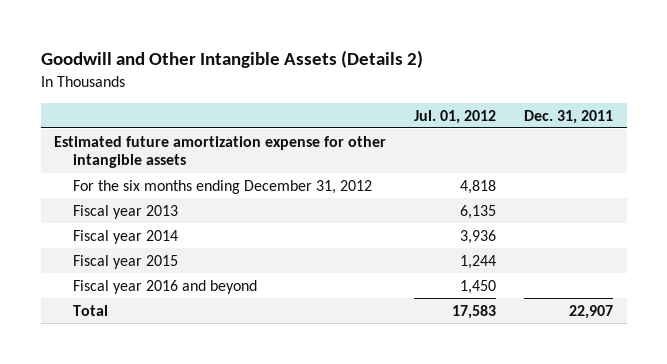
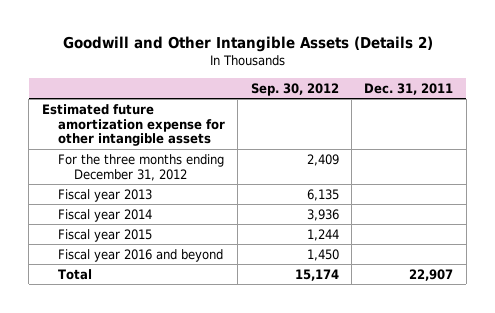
[414,109,497,124] Jul. 01, 2012 -> none
none -> [250,82,339,96] Sep. 30, 2012
[72,179,372,194] For the six months ending December 31, 2012 -> [57,153,224,181] For the three months ending December 31, 2012

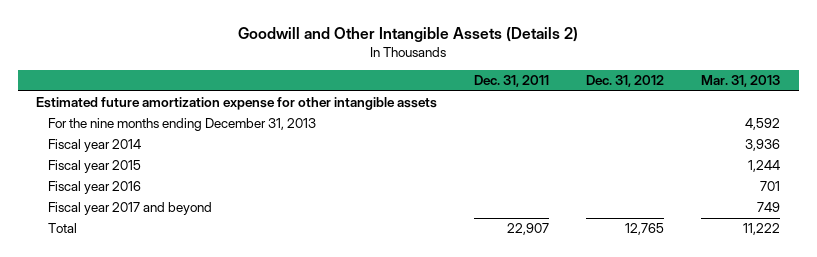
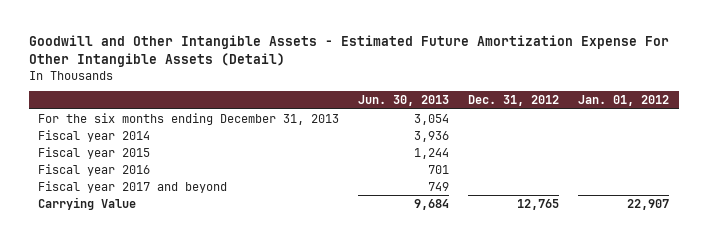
[238,26,579,42] Goodwill and Other Intangible Assets (Details 2) -> [28,35,669,68] Goodwill and Other Intangible Assets - Estimated Future Amortization Expense For Other Intangible Assets (Detail)
[474,75,550,88] Dec. 31, 2011 -> none
[701,75,781,88] Mar. 31, 2013 -> none
none -> [358,95,450,107] Jun. 30, 2013
none -> [578,95,670,107] Jan. 01, 2012
[36,97,438,111] Estimated future amortization expense for other intangible assets -> none
[47,118,316,132] For the nine months ending December 31, 2013 -> [38,112,340,125] For the six months ending December 31, 2013
[47,223,77,234] Total -> [38,196,137,210] Carrying Value

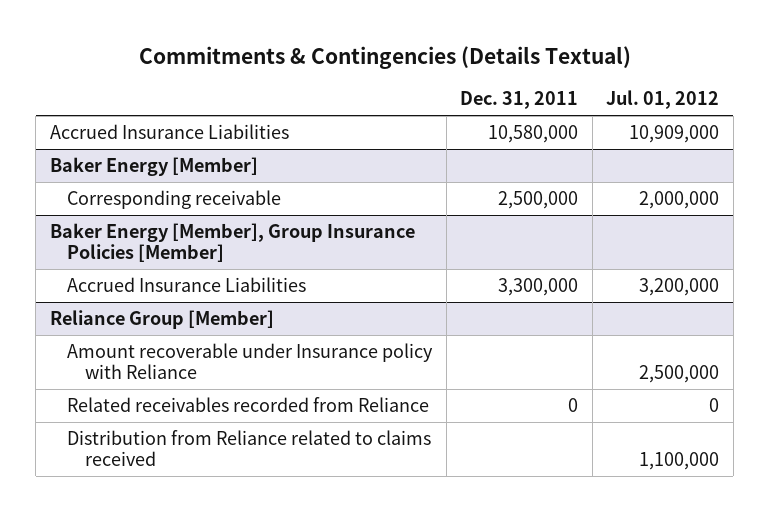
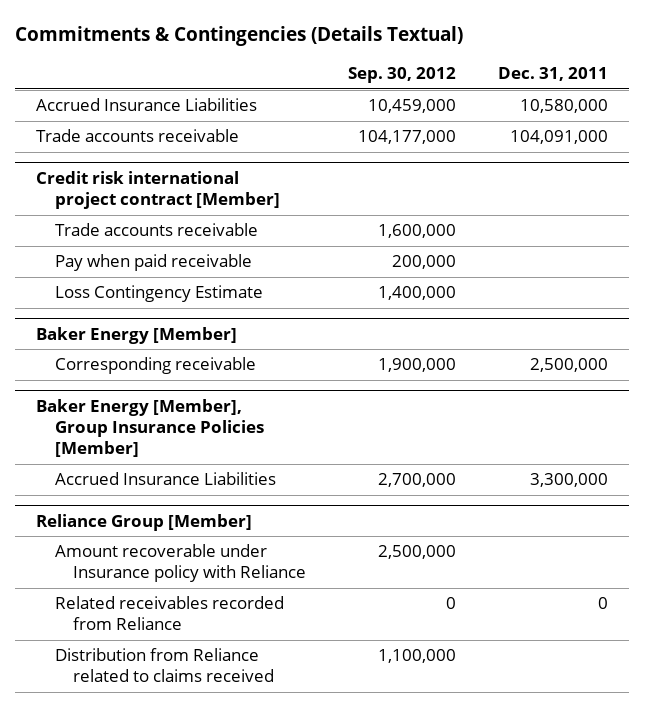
[606,90,720,110] Jul. 01, 2012 -> none
none -> [348,67,457,84] Sep. 30, 2012
none -> [36,129,240,143] Trade accounts receivable
none -> [36,170,280,210] Credit risk international project contract [Member]
none -> [54,223,258,237] Trade accounts receivable
none -> [54,254,252,272] Pay when paid receivable
none -> [54,285,263,303] Loss Contingency Estimate

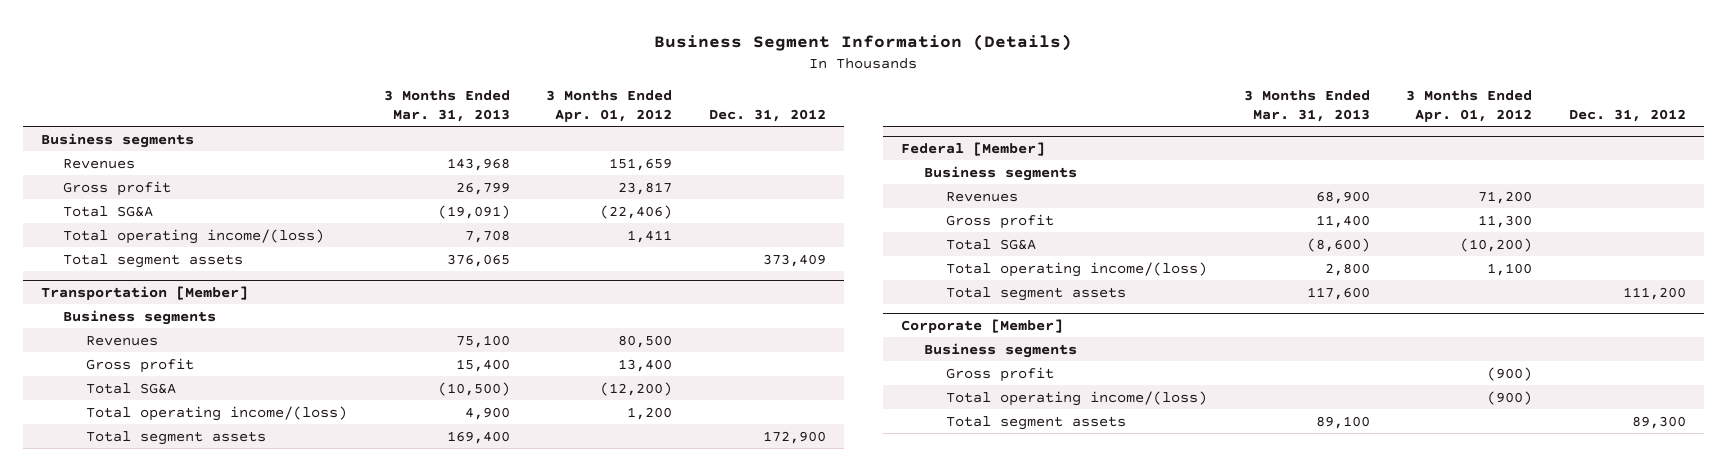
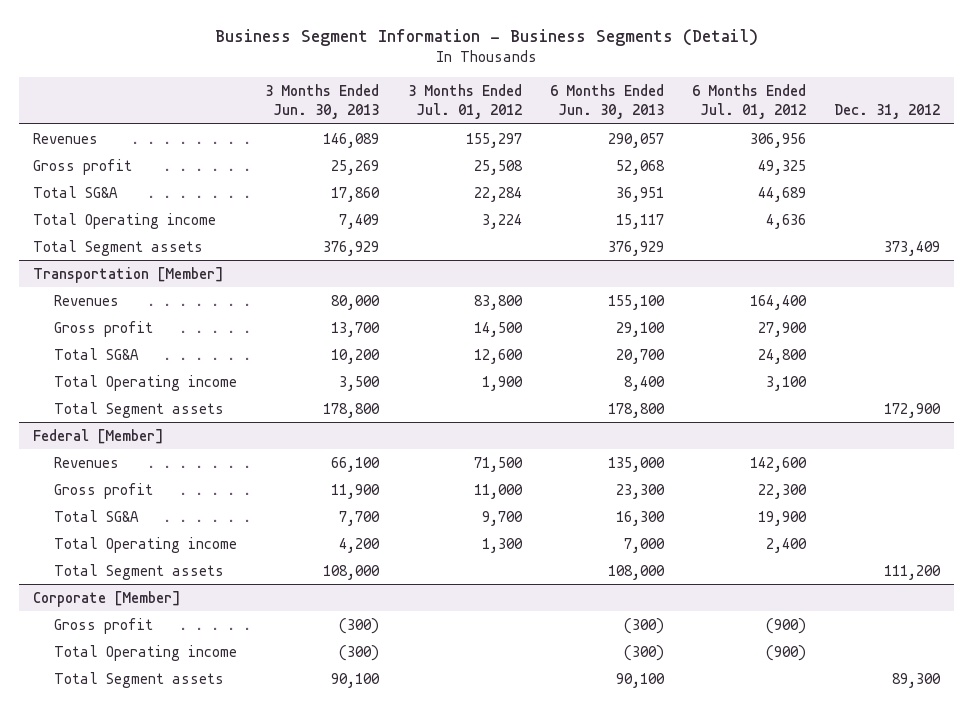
[654,33,1073,51] Business Segment Information (Details) -> [214,29,758,47] Business Segment Information - Business Segments (Detail)
[383,90,510,122] 3 Months Ended Mar. 31, 2013 -> none
[546,90,673,122] 3 Months Ended Apr. 01, 2012 -> none
none -> [265,83,380,119] 3 Months Ended Jun. 30, 2013
none -> [407,83,522,119] 3 Months Ended Jul. 01, 2012
none -> [549,83,664,119] 6 Months Ended Jun. 30, 2013
none -> [691,83,806,119] 6 Months Ended Jul. 01, 2012
[40,132,194,148] Business segments -> none
[63,228,325,244] Total operating income/(loss) -> [33,212,217,229] Total Operating income
[63,253,244,268] Total segment assets -> [33,239,204,256] Total Segment assets
[63,309,217,325] Business segments -> none
[85,405,347,421] Total operating income/(loss) -> [54,374,238,391] Total Operating income
[85,430,266,445] Total segment assets -> [54,401,225,418] Total Segment assets
[923,165,1077,181] Business segments -> none
[946,261,1208,277] Total operating income/(loss) -> [54,536,238,553] Total Operating income
[946,286,1127,301] Total segment assets -> [54,563,225,580] Total Segment assets
[923,342,1077,358] Business segments -> none
[946,390,1208,406] Total operating income/(loss) -> [54,644,238,661] Total Operating income
[946,415,1127,430] Total segment assets -> [54,671,225,688] Total Segment assets

